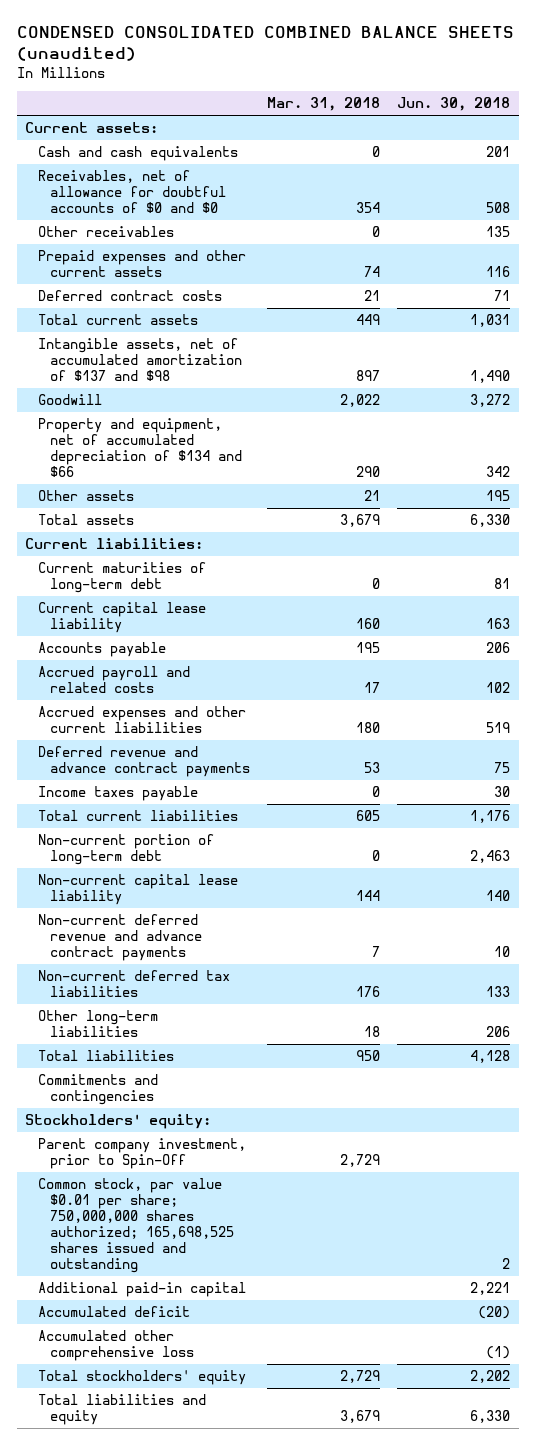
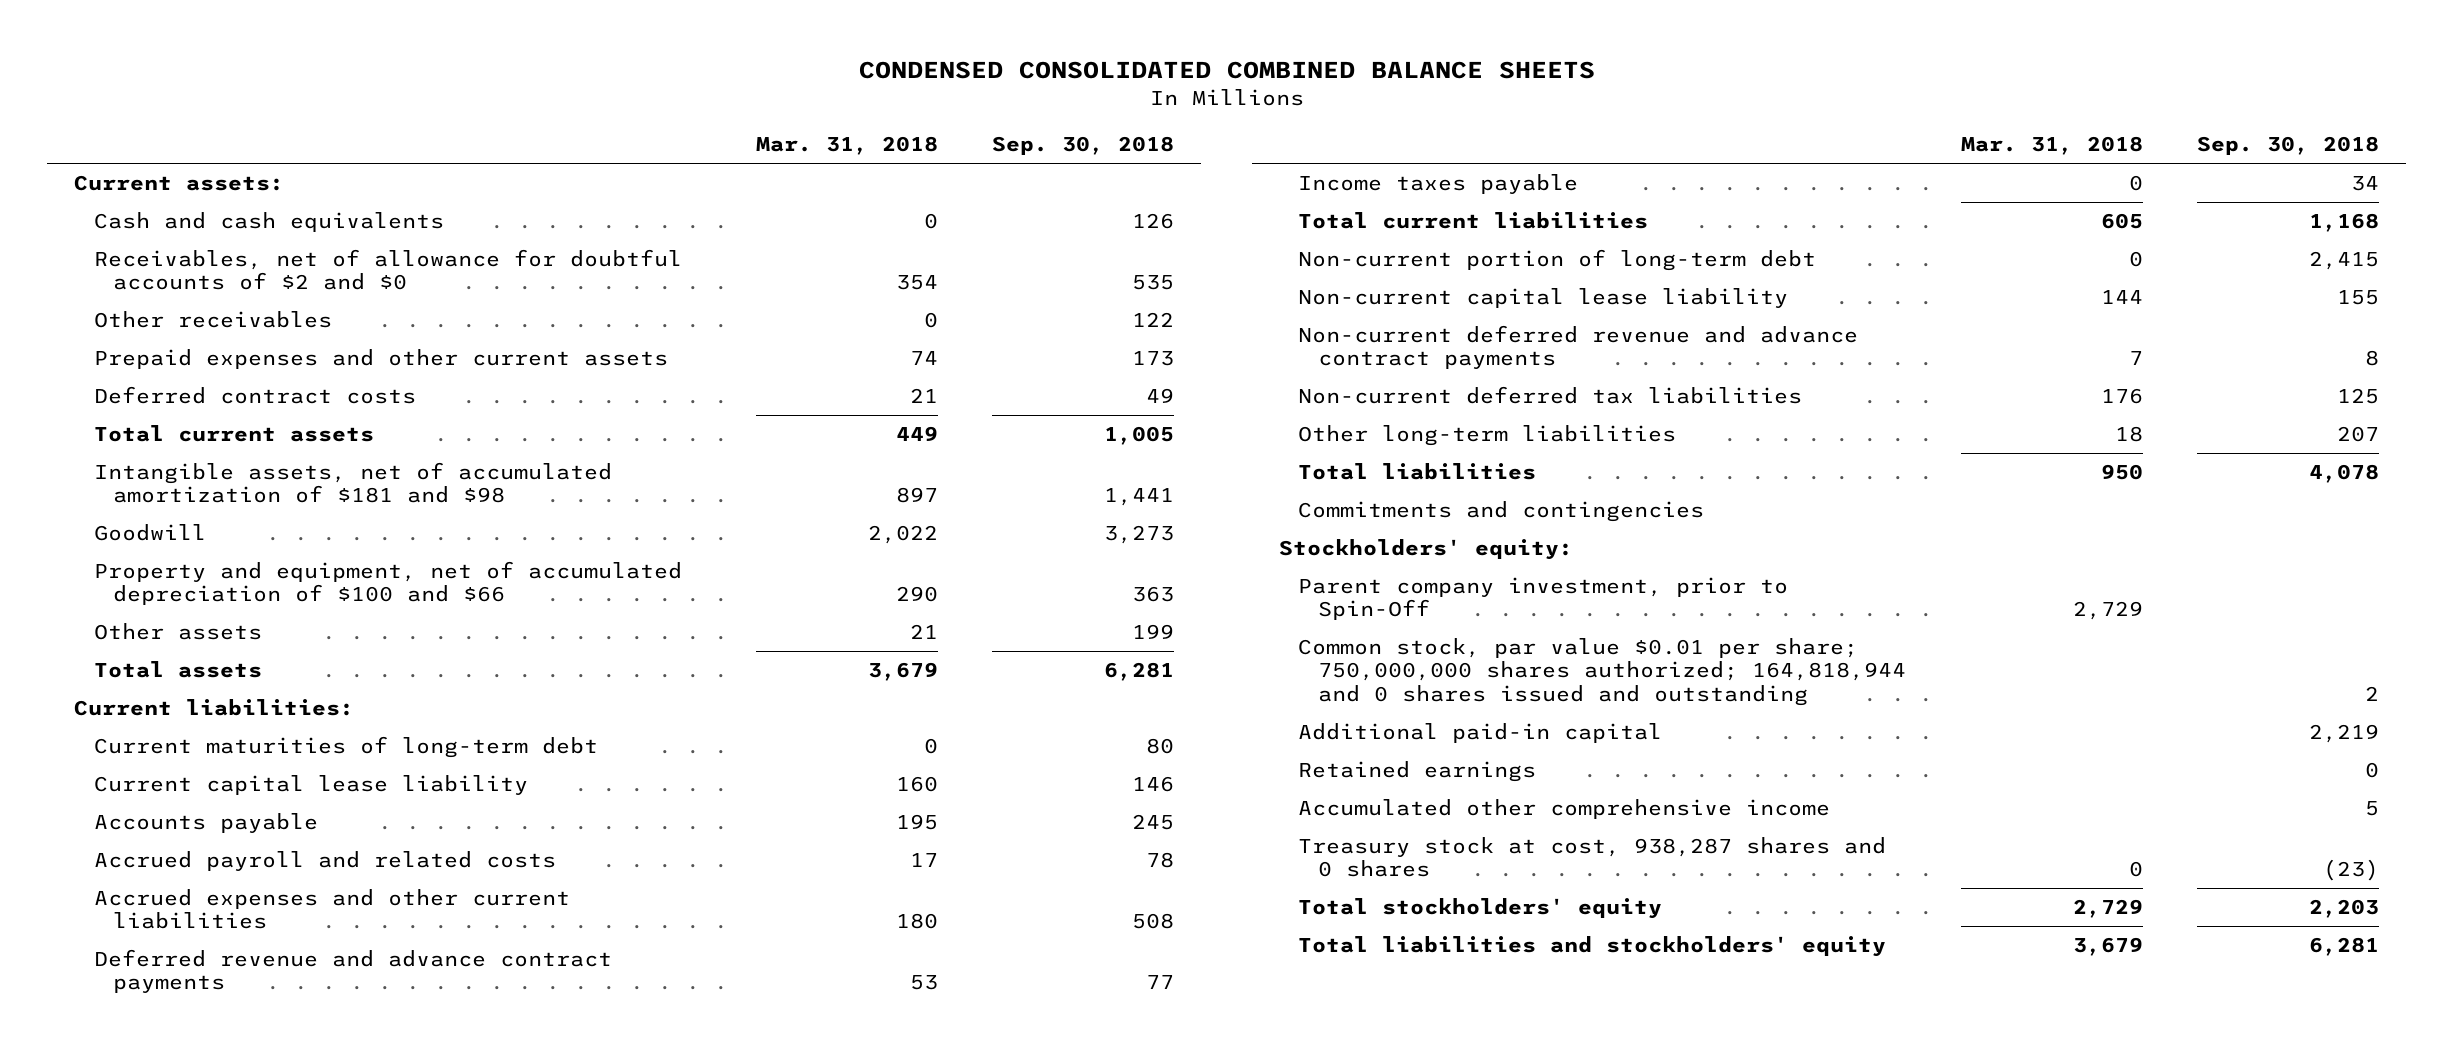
[16,26,514,62] CONDENSED CONSOLIDATED COMBINED BALANCE SHEETS (unaudited) -> [858,60,1595,79] CONDENSED CONSOLIDATED COMBINED BALANCE SHEETS
[396,97,510,112] Jun. 30, 2018 -> none
none -> [992,136,1175,156] Sep. 30, 2018
[37,169,226,214] Receivables, net of allowance for doubtful accounts of $0 and $0 -> [93,249,682,291] Receivables, net of allowance for doubtful accounts of $2 and $0
[37,337,242,382] Intangible assets, net of accumulated amortization of $137 and $98 -> [93,462,612,504] Intangible assets, net of accumulated amortization of $181 and $98
[37,417,242,478] Property and equipment, net of accumulated depreciation of $134 and $66 -> [93,561,682,606] Property and equipment, net of accumulated depreciation of $100 and $66
[37,1177,234,1274] Common stock, par value $0.01 per share; 750,000,000 shares authorized; 165,698,525 shares issued and outstanding -> [1298,638,1906,706] Common stock, par value $0.01 per share; 750,000,000 shares authorized; 164,818,944 and 0 shares issued and outstanding
[37,1305,190,1317] Accumulated deficit -> [1298,761,1537,783] Retained earnings
[37,1329,194,1362] Accumulated other comprehensive loss -> [1298,799,1831,820] Accumulated other comprehensive income
none -> [1298,837,1887,878] Treasury stock at cost, 938,287 shares and 0 shares
[37,1393,206,1426] Total liabilities and equity -> [1298,936,1887,958] Total liabilities and stockholders' equity

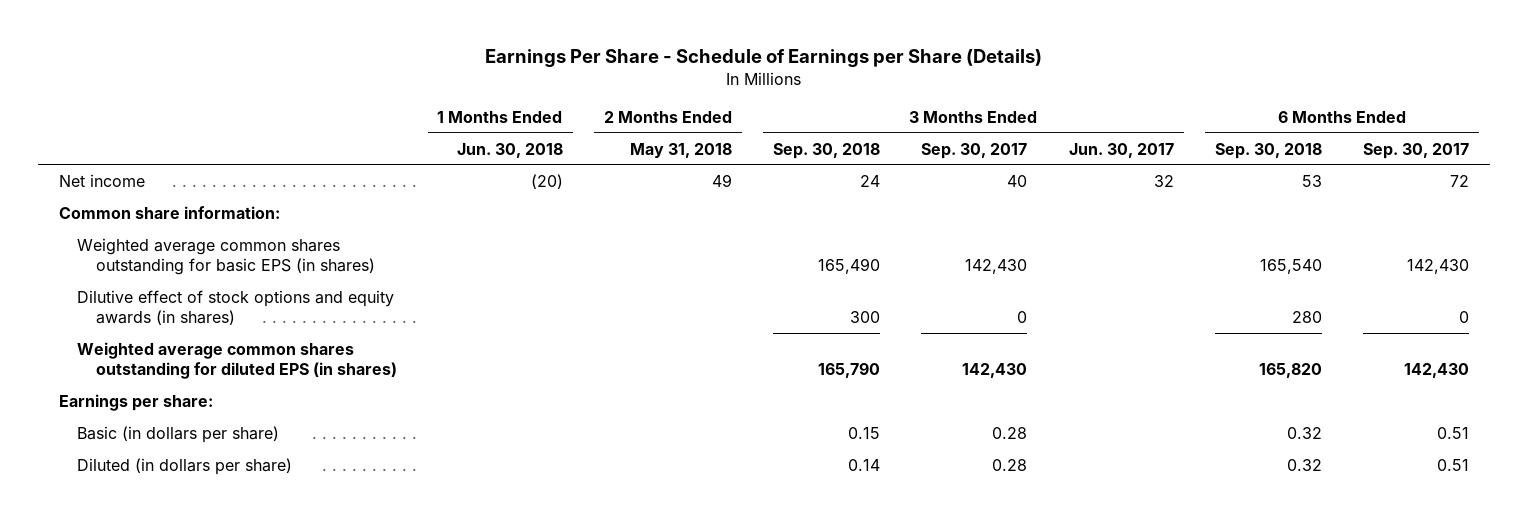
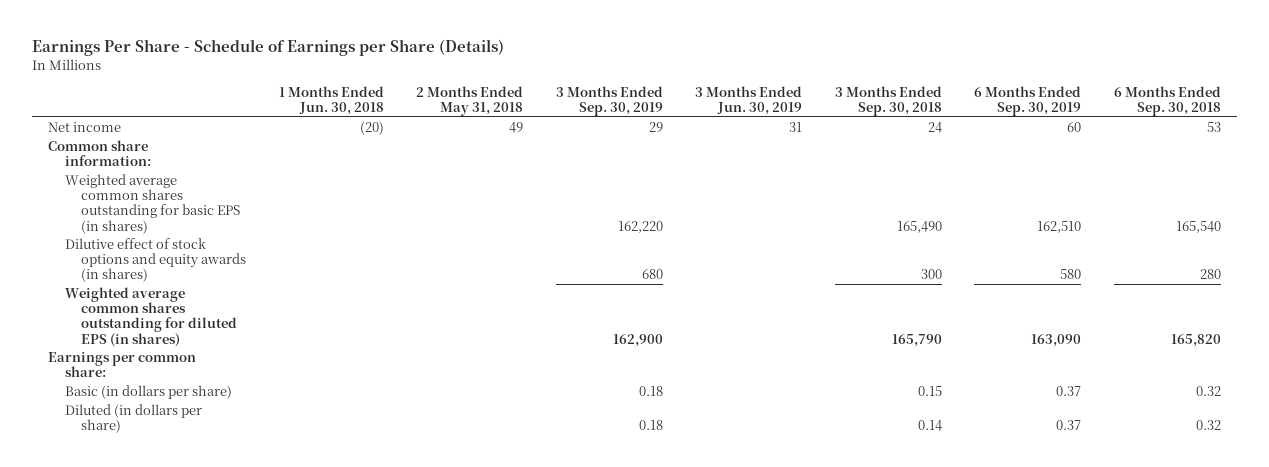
[921,142,1028,159] Sep. 30, 2017 -> none
[1068,142,1174,158] Jun. 30, 2017 -> none
[1363,142,1470,159] Sep. 30, 2017 -> none
none -> [555,85,663,117] 3 Months Ended Sep. 30, 2019
none -> [695,85,803,116] 3 Months Ended Jun. 30, 2019
none -> [974,85,1082,117] 6 Months Ended Sep. 30, 2019
[58,393,213,411] Earnings per share: -> [47,352,196,378] Earnings per common share:

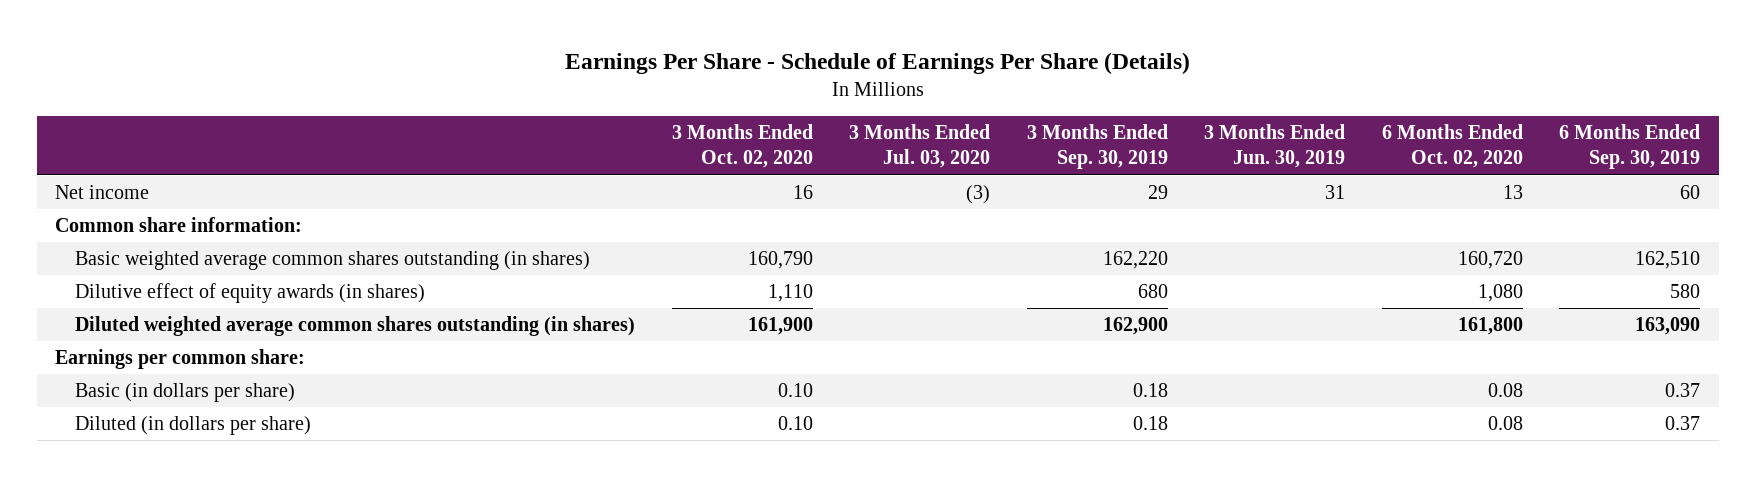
[31,39,504,57] Earnings Per Share - Schedule of Earnings per Share (Details) -> [564,51,1190,74] Earnings Per Share - Schedule of Earnings Per Share (Details)
[278,85,384,116] 1 Months Ended Jun. 30, 2018 -> none
[416,85,524,117] 2 Months Ended May 31, 2018 -> none
[834,85,942,117] 3 Months Ended Sep. 30, 2018 -> none
[1114,85,1222,117] 6 Months Ended Sep. 30, 2018 -> none
none -> [671,124,813,169] 3 Months Ended Oct. 02, 2020
none -> [849,124,991,169] 3 Months Ended Jul. 03, 2020
none -> [1381,124,1523,169] 6 Months Ended Oct. 02, 2020
[64,174,241,234] Weighted average common shares outstanding for basic EPS (in shares) -> [75,251,591,271] Basic weighted average common shares outstanding (in shares)
[64,238,247,283] Dilutive effect of stock options and equity awards (in shares) -> [75,283,426,304] Dilutive effect of equity awards (in shares)
[64,287,238,347] Weighted average common shares outstanding for diluted EPS (in shares) -> [75,316,636,337] Diluted weighted average common shares outstanding (in shares)

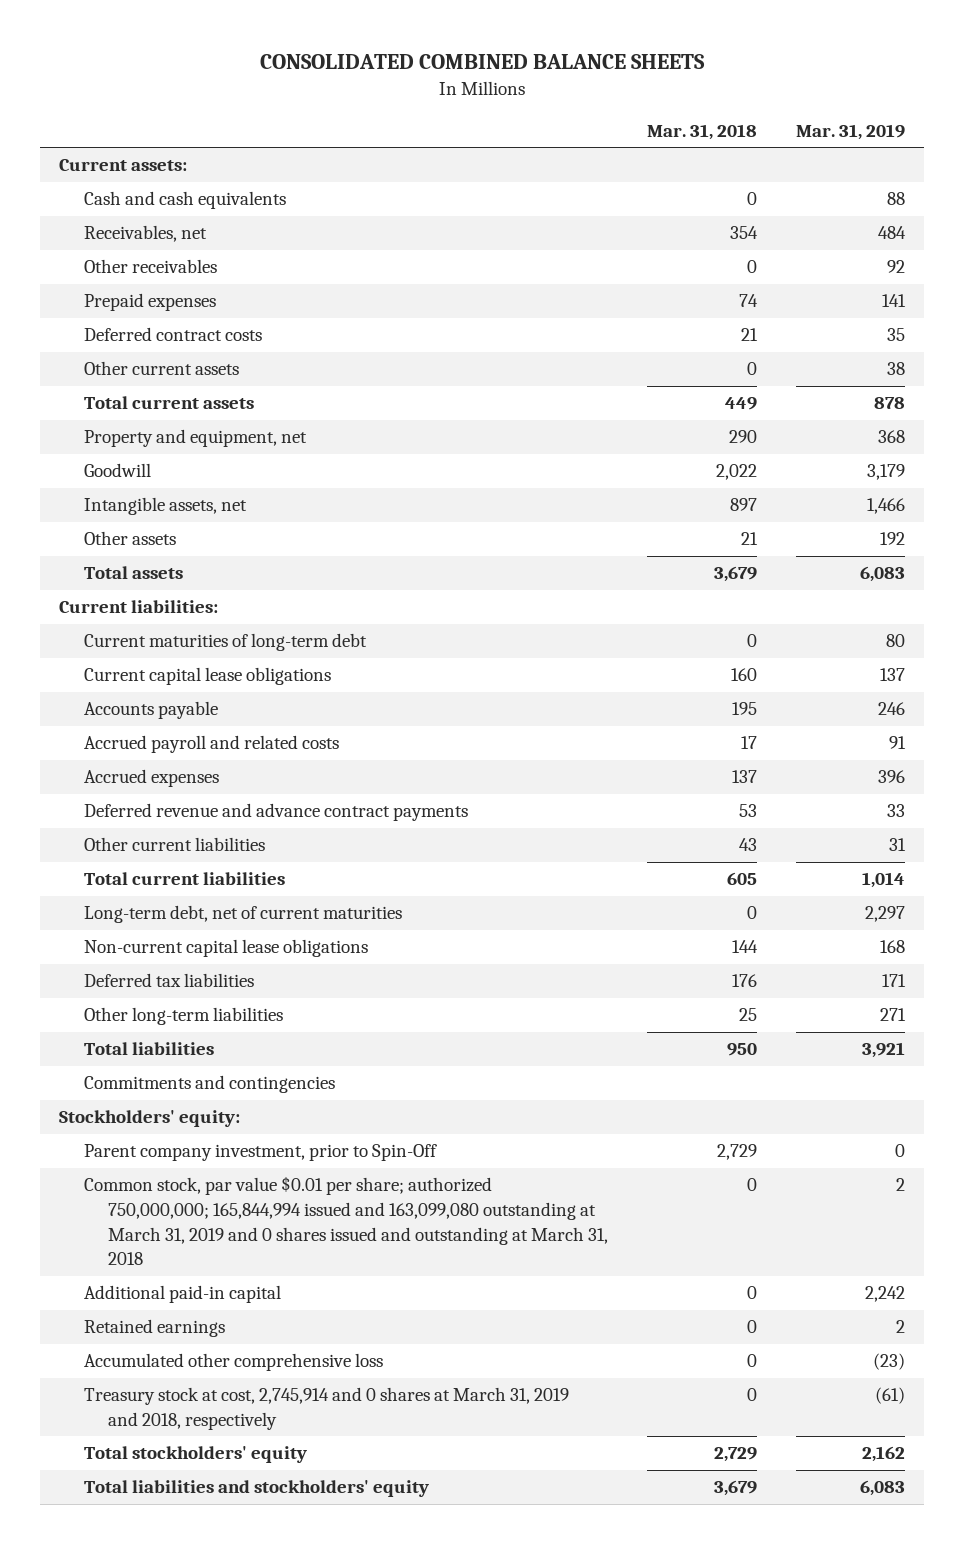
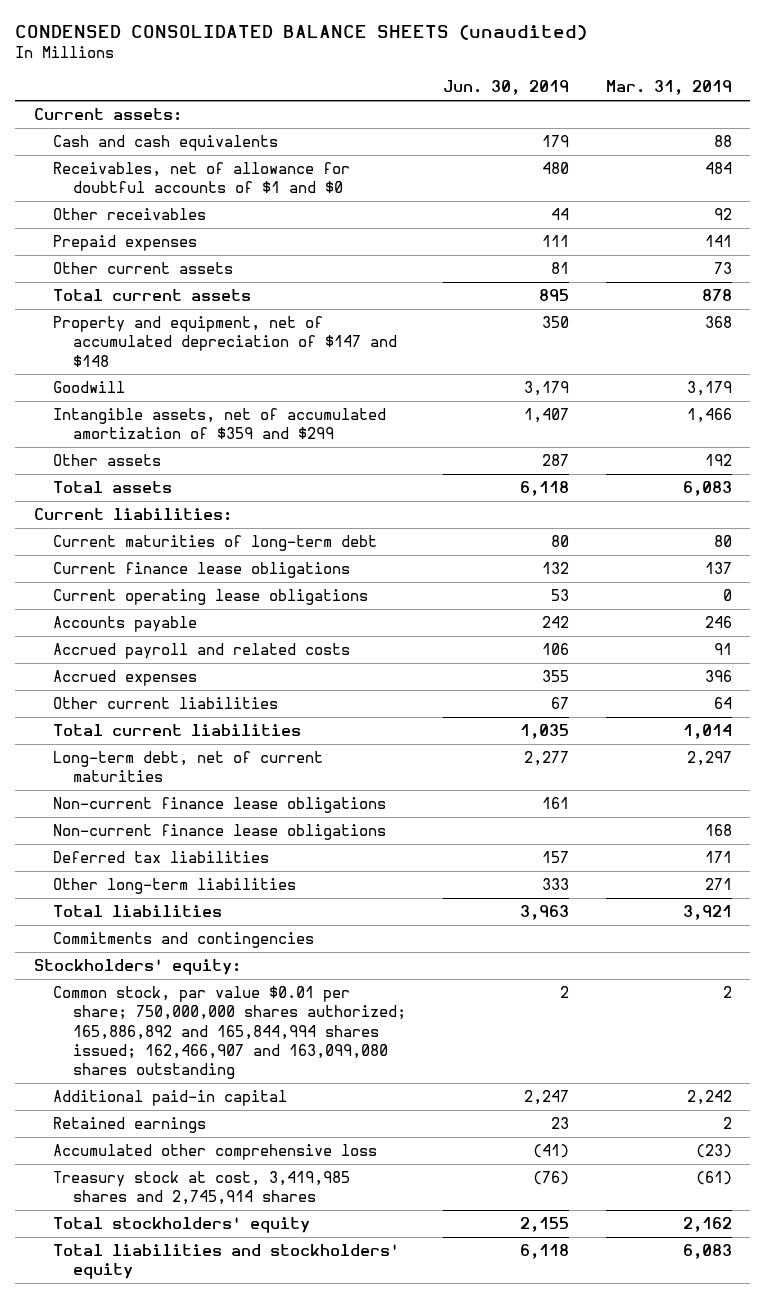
[259,54,705,70] CONSOLIDATED COMBINED BALANCE SHEETS -> [15,25,588,41] CONDENSED CONSOLIDATED BALANCE SHEETS (unaudited)
[646,123,757,140] Mar. 31, 2018 -> none
none -> [442,80,569,96] Jun. 30, 2019
[83,225,207,243] Receivables, net -> [53,162,351,194] Receivables, net of allowance for doubtful accounts of $1 and $0
[83,327,262,342] Deferred contract costs -> none
[886,362,905,376] 38 -> [713,262,732,275] 73
[83,429,307,448] Property and equipment, net -> [53,316,397,367] Property and equipment, net of accumulated depreciation of $147 and $148
[83,497,247,516] Intangible assets, net -> [53,408,387,440] Intangible assets, net of accumulated amortization of $359 and $299
[83,667,331,686] Current capital lease obligations -> [53,562,351,579] Current finance lease obligations
none -> [53,589,369,606] Current operating lease obligations
[83,803,468,822] Deferred revenue and advance contract payments -> none
[888,838,906,852] 31 -> [713,697,732,710] 64
none -> [53,797,387,814] Non-current finance lease obligations
[83,939,368,958] Non-current capital lease obligations -> [53,824,387,841] Non-current finance lease obligations
[83,1144,437,1162] Parent company investment, prior to Spin-Off -> none
[83,1176,609,1266] Common stock, par value $0.01 per share; authorized 750,000,000; 165,844,994 issued and 163,099,080 outstanding at March 31, 2019 and 0 shares issued and outstanding at March 31, 2018 -> [53,986,406,1079] Common stock, par value $0.01 per share; 750,000,000 shares authorized; 165,886,892 and 165,844,994 shares issued; 162,466,907 and 163,099,080 shares outstanding
[83,1387,569,1430] Treasury stock at cost, 2,745,914 and 0 shares at March 31, 2019 and 2018, respectively -> [53,1171,351,1206] Treasury stock at cost, 3,419,985 shares and 2,745,914 shares

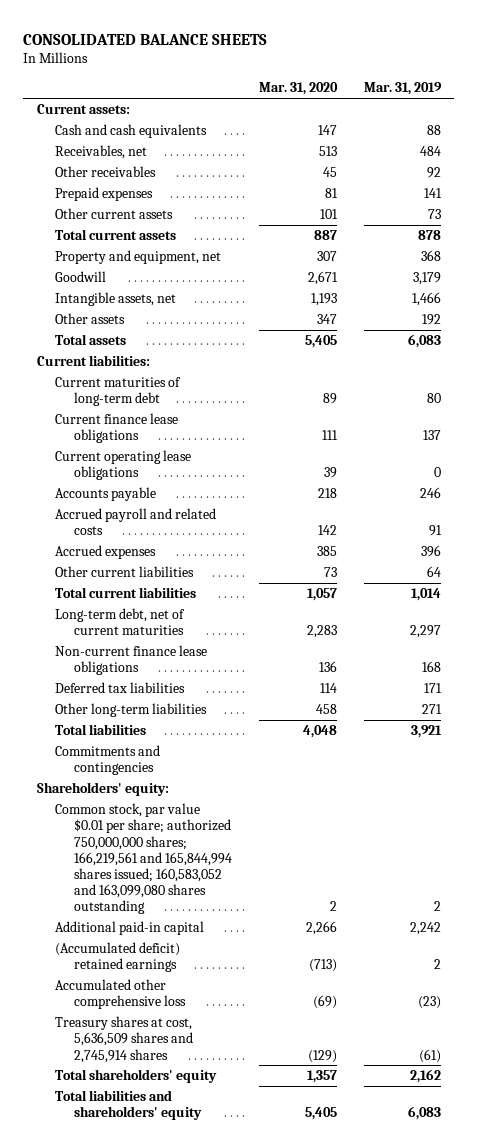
[15,25,588,41] CONDENSED CONSOLIDATED BALANCE SHEETS (unaudited) -> [23,33,268,45] CONSOLIDATED BALANCE SHEETS
[442,80,569,96] Jun. 30, 2019 -> none
none -> [258,82,338,96] Mar. 31, 2020
[53,162,351,194] Receivables, net of allowance for doubtful accounts of $1 and $0 -> [55,145,148,160] Receivables, net
[53,316,397,367] Property and equipment, net of accumulated depreciation of $147 and $148 -> [55,250,222,265] Property and equipment, net
[53,408,387,440] Intangible assets, net of accumulated amortization of $359 and $299 -> [55,292,177,307] Intangible assets, net
[53,797,387,814] Non-current finance lease obligations -> none
[33,959,241,976] Stockholders' equity: -> [36,782,169,797] Shareholders' equity:
[53,986,406,1079] Common stock, par value $0.01 per share; 750,000,000 shares authorized; 165,886,892 and 165,844,994 shares issued; 162,466,907 and 163,099,080 shares outstanding -> [55,803,233,915] Common stock, par value $0.01 per share; authorized 750,000,000 shares; 166,219,561 and 165,844,994 shares issued; 160,583,052 and 163,099,080 shares outstanding
[53,1117,207,1134] Retained earnings -> [55,942,181,973] (Accumulated deficit) retained earnings
[53,1171,351,1206] Treasury stock at cost, 3,419,985 shares and 2,745,914 shares -> [55,1016,194,1063] Treasury shares at cost, 5,636,509 shares and 2,745,914 shares
[53,1217,311,1234] Total stockholders' equity -> [55,1069,218,1084] Total shareholders' equity
[53,1244,400,1280] Total liabilities and stockholders' equity -> [55,1090,203,1121] Total liabilities and shareholders' equity

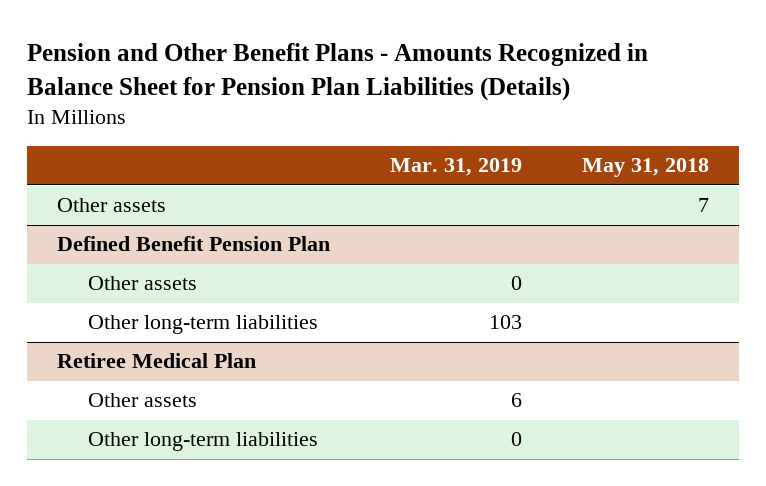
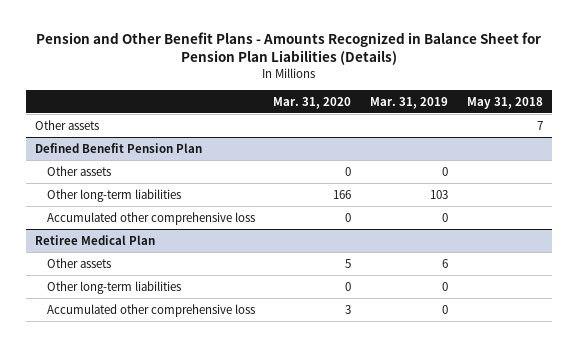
none -> [273,96,352,109] Mar. 31, 2020
none -> [46,211,255,225] Accumulated other comprehensive loss
none -> [46,303,255,317] Accumulated other comprehensive loss

